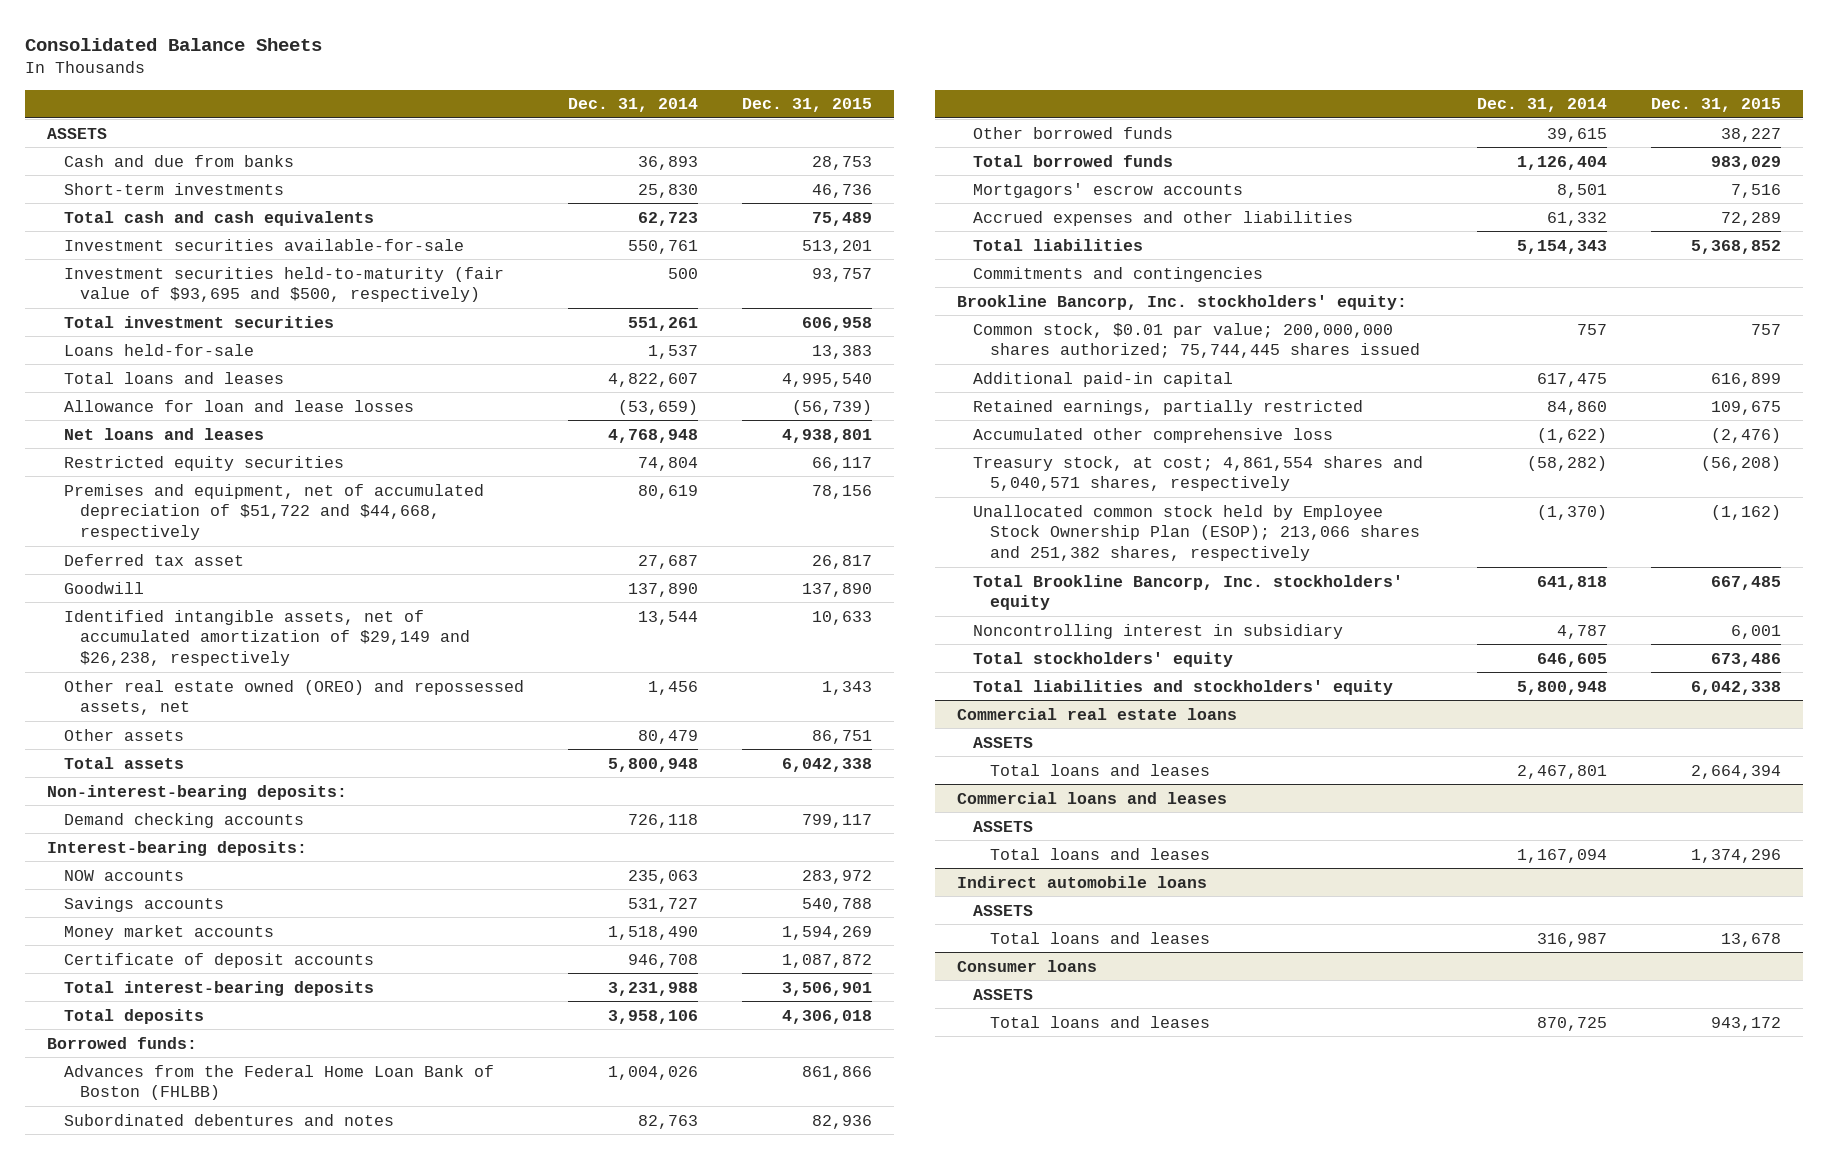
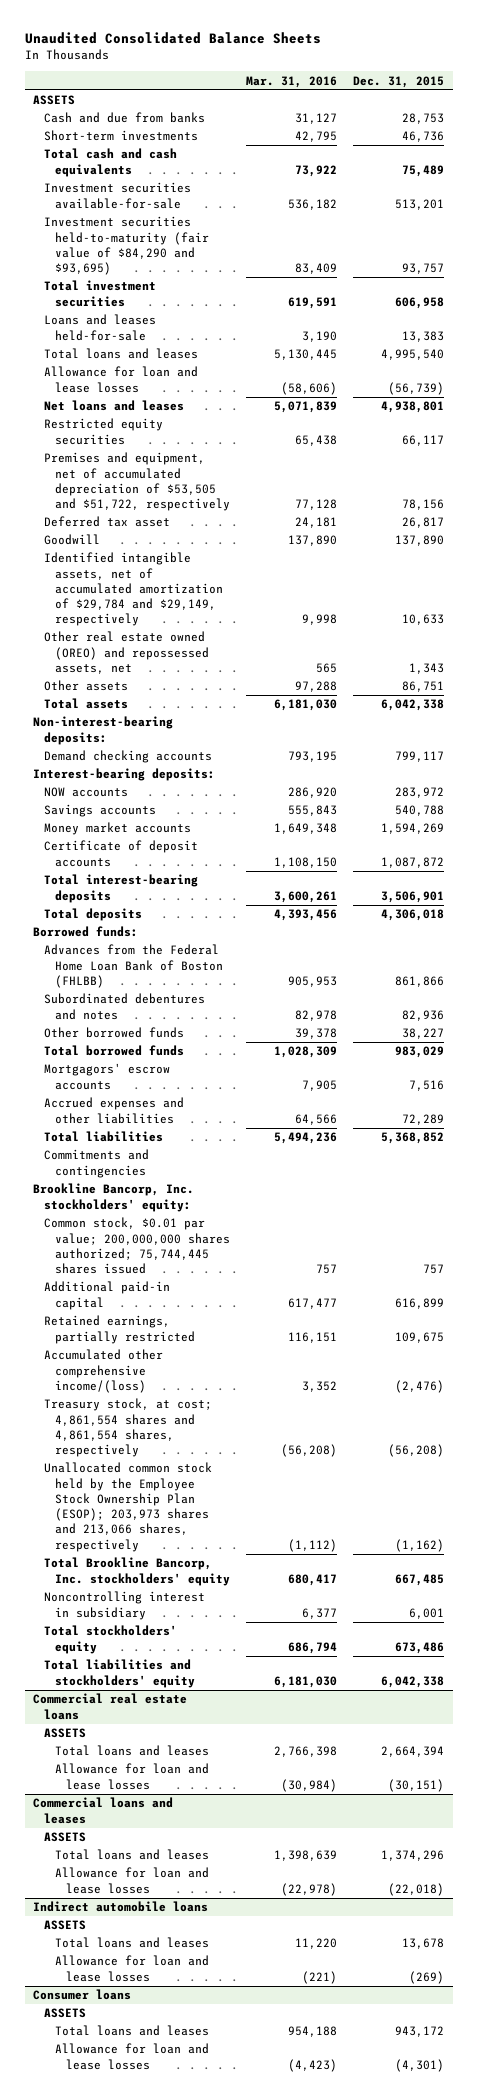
[25,37,323,51] Consolidated Balance Sheets -> [25,32,322,45] Unaudited Consolidated Balance Sheets
[567,98,698,113] Dec. 31, 2014 -> none
none -> [246,75,338,88] Mar. 31, 2016
[63,266,504,303] Investment securities held-to-maturity (fair value of $93,695 and $500, respectively) -> [43,216,209,276] Investment securities held-to-maturity (fair value of $84,290 and $93,695)
[63,343,254,356] Loans held-for-sale -> [43,314,156,341] Loans and leases held-for-sale
[63,483,484,541] Premises and equipment, net of accumulated depreciation of $51,722 and $44,668, respectively -> [43,452,230,512] Premises and equipment, net of accumulated depreciation of $53,505 and $51,722, respectively
[63,609,470,667] Identified intangible assets, net of accumulated amortization of $29,149 and $26,238, respectively -> [43,552,223,627] Identified intangible assets, net of accumulated amortization of $29,784 and $29,149, respectively
[973,427,1334,443] Accumulated other comprehensive loss -> [43,1349,163,1393] Accumulated other comprehensive income/(loss)
[973,455,1424,492] Treasury stock, at cost; 4,861,554 shares and 5,040,571 shares, respectively -> [43,1398,212,1458] Treasury stock, at cost; 4,861,554 shares and 4,861,554 shares, respectively
[973,504,1420,562] Unallocated common stock held by Employee Stock Ownership Plan (ESOP); 213,066 shares and 251,382 shares, respectively -> [43,1462,212,1552] Unallocated common stock held by the Employee Stock Ownership Plan (ESOP); 203,973 shares and 213,066 shares, respectively
none -> [54,1763,209,1790] Allowance for loan and lease losses
none -> [54,1867,209,1894] Allowance for loan and lease losses
none -> [54,1955,209,1982] Allowance for loan and lease losses
none -> [54,2043,209,2070] Allowance for loan and lease losses

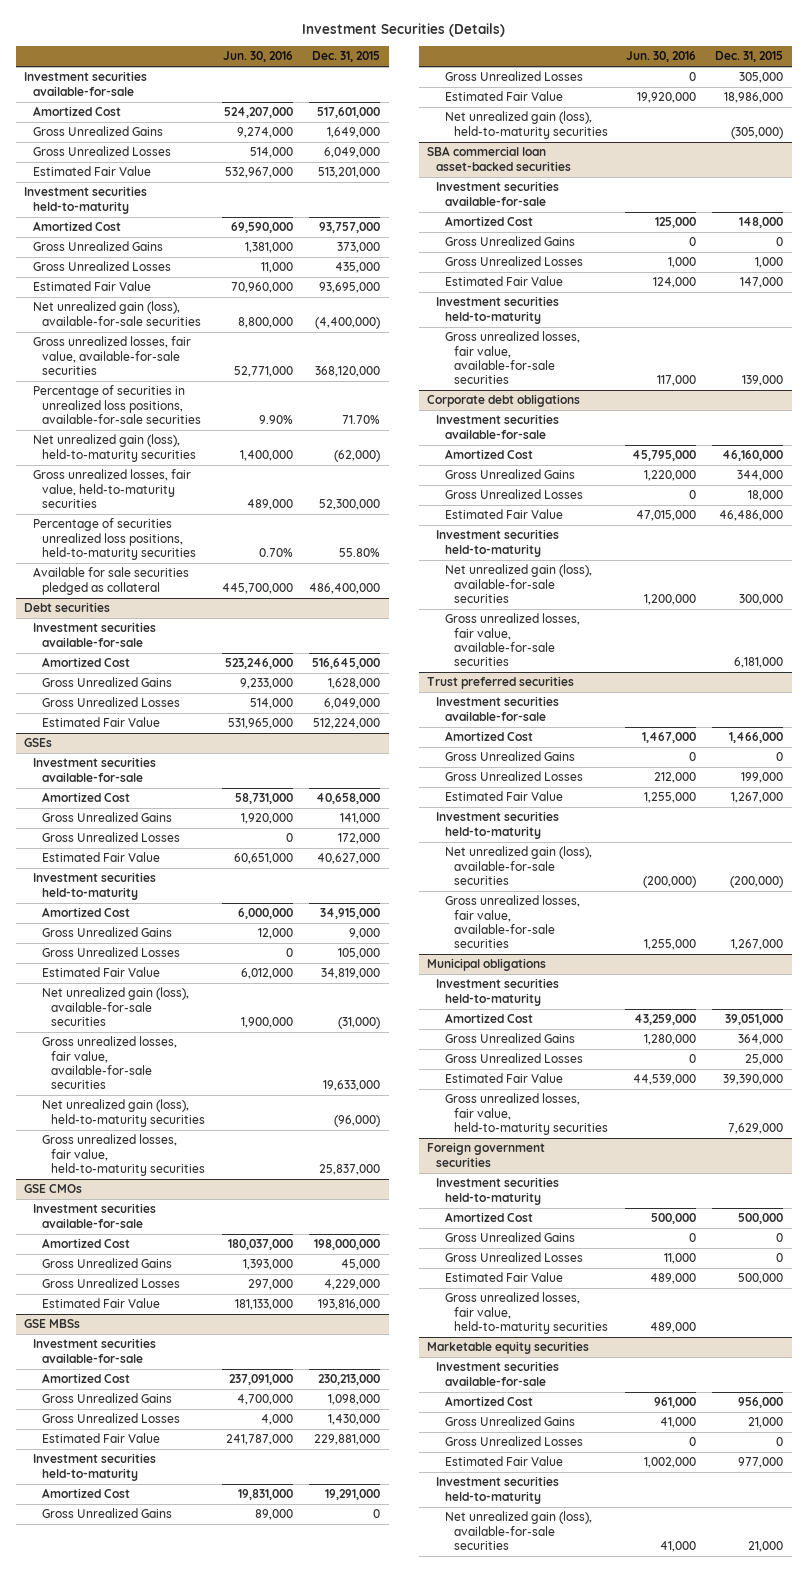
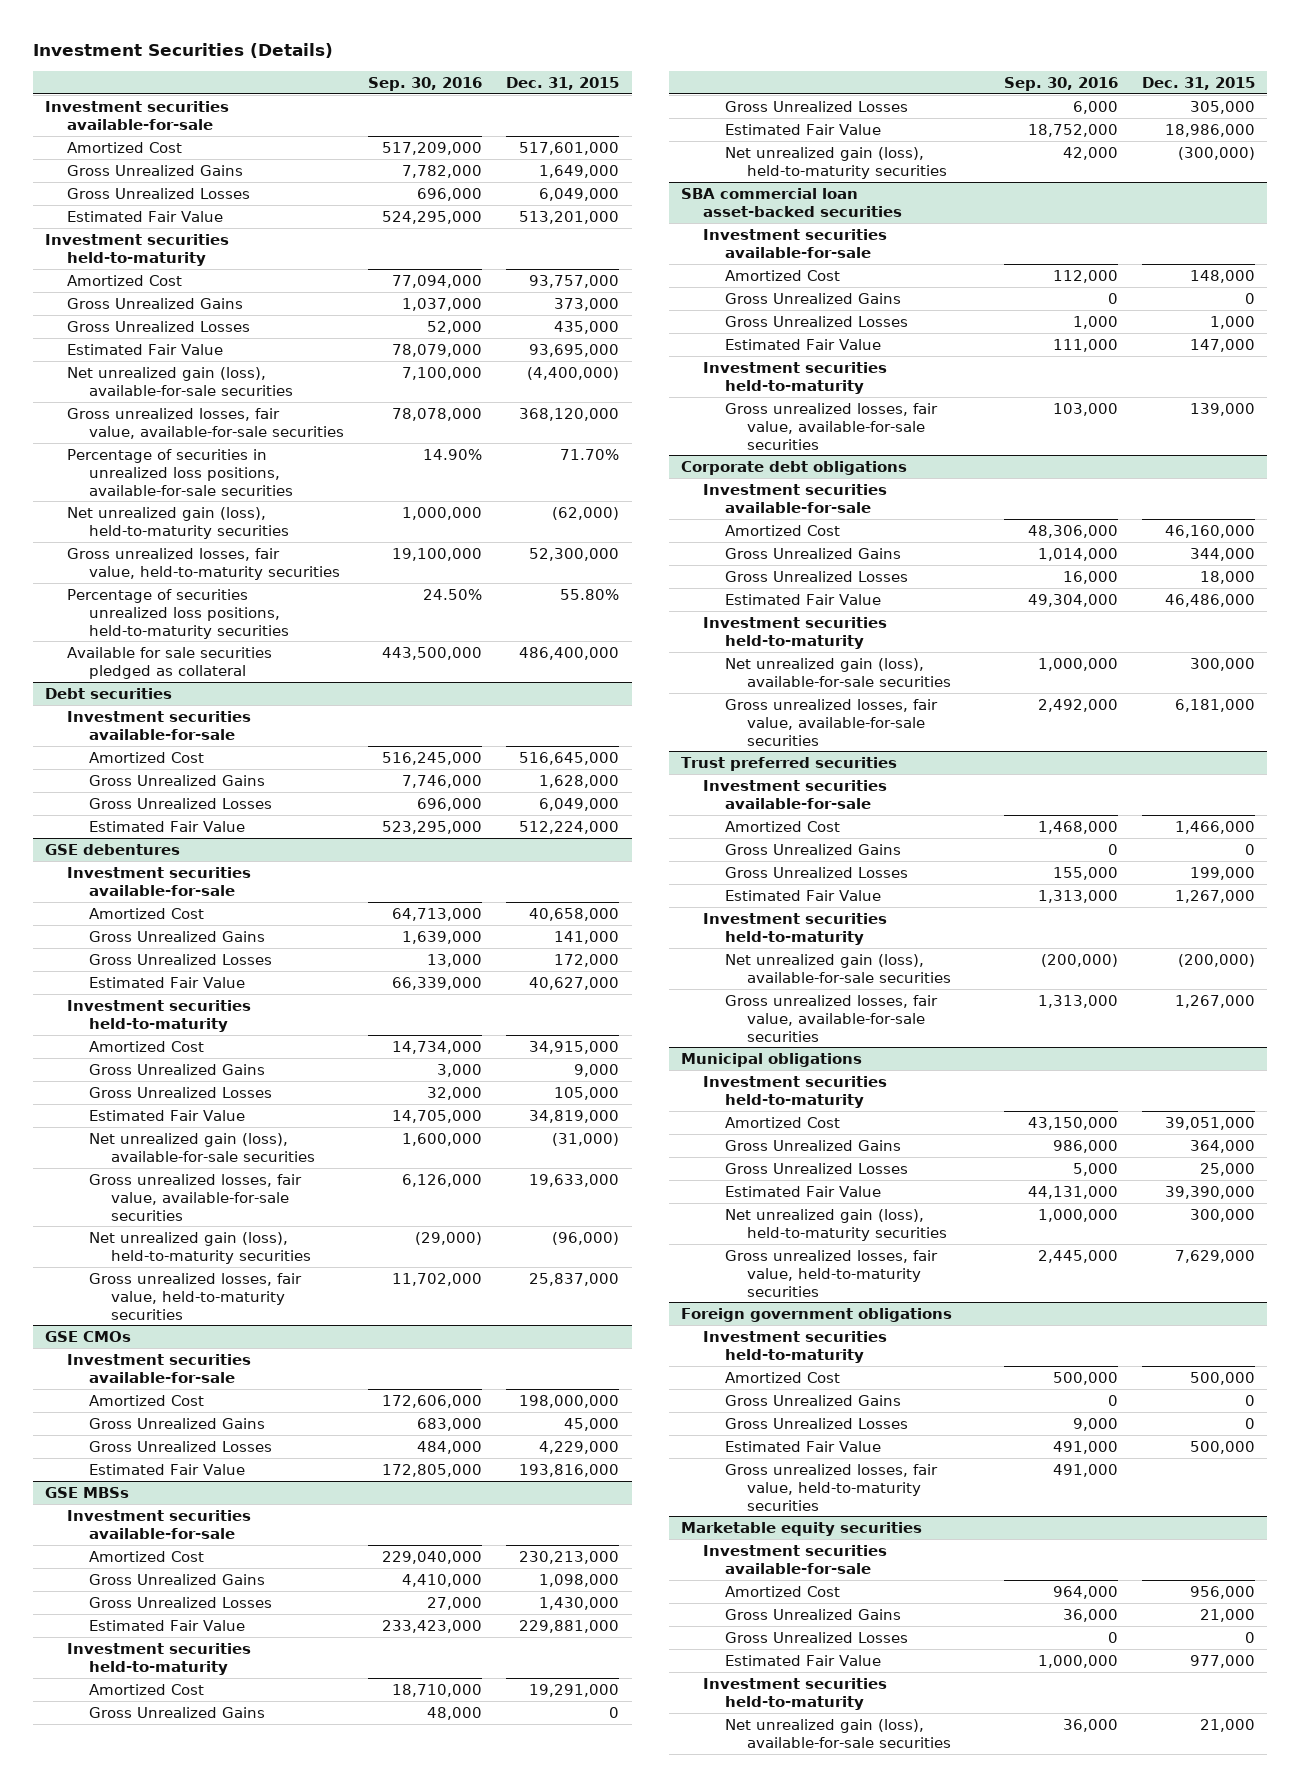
[222,51,293,63] Jun. 30, 2016 -> none
none -> [368,76,483,91] Sep. 30, 2016
[23,738,52,748] GSEs -> [45,843,181,855] GSE debentures
[731,126,784,139] (305,000) -> [1178,146,1256,160] (300,000)
none -> [724,1208,947,1241] Net unrealized gain (loss), held-to-maturity securities
[426,1142,545,1167] Foreign government securities -> [680,1307,952,1322] Foreign government obligations

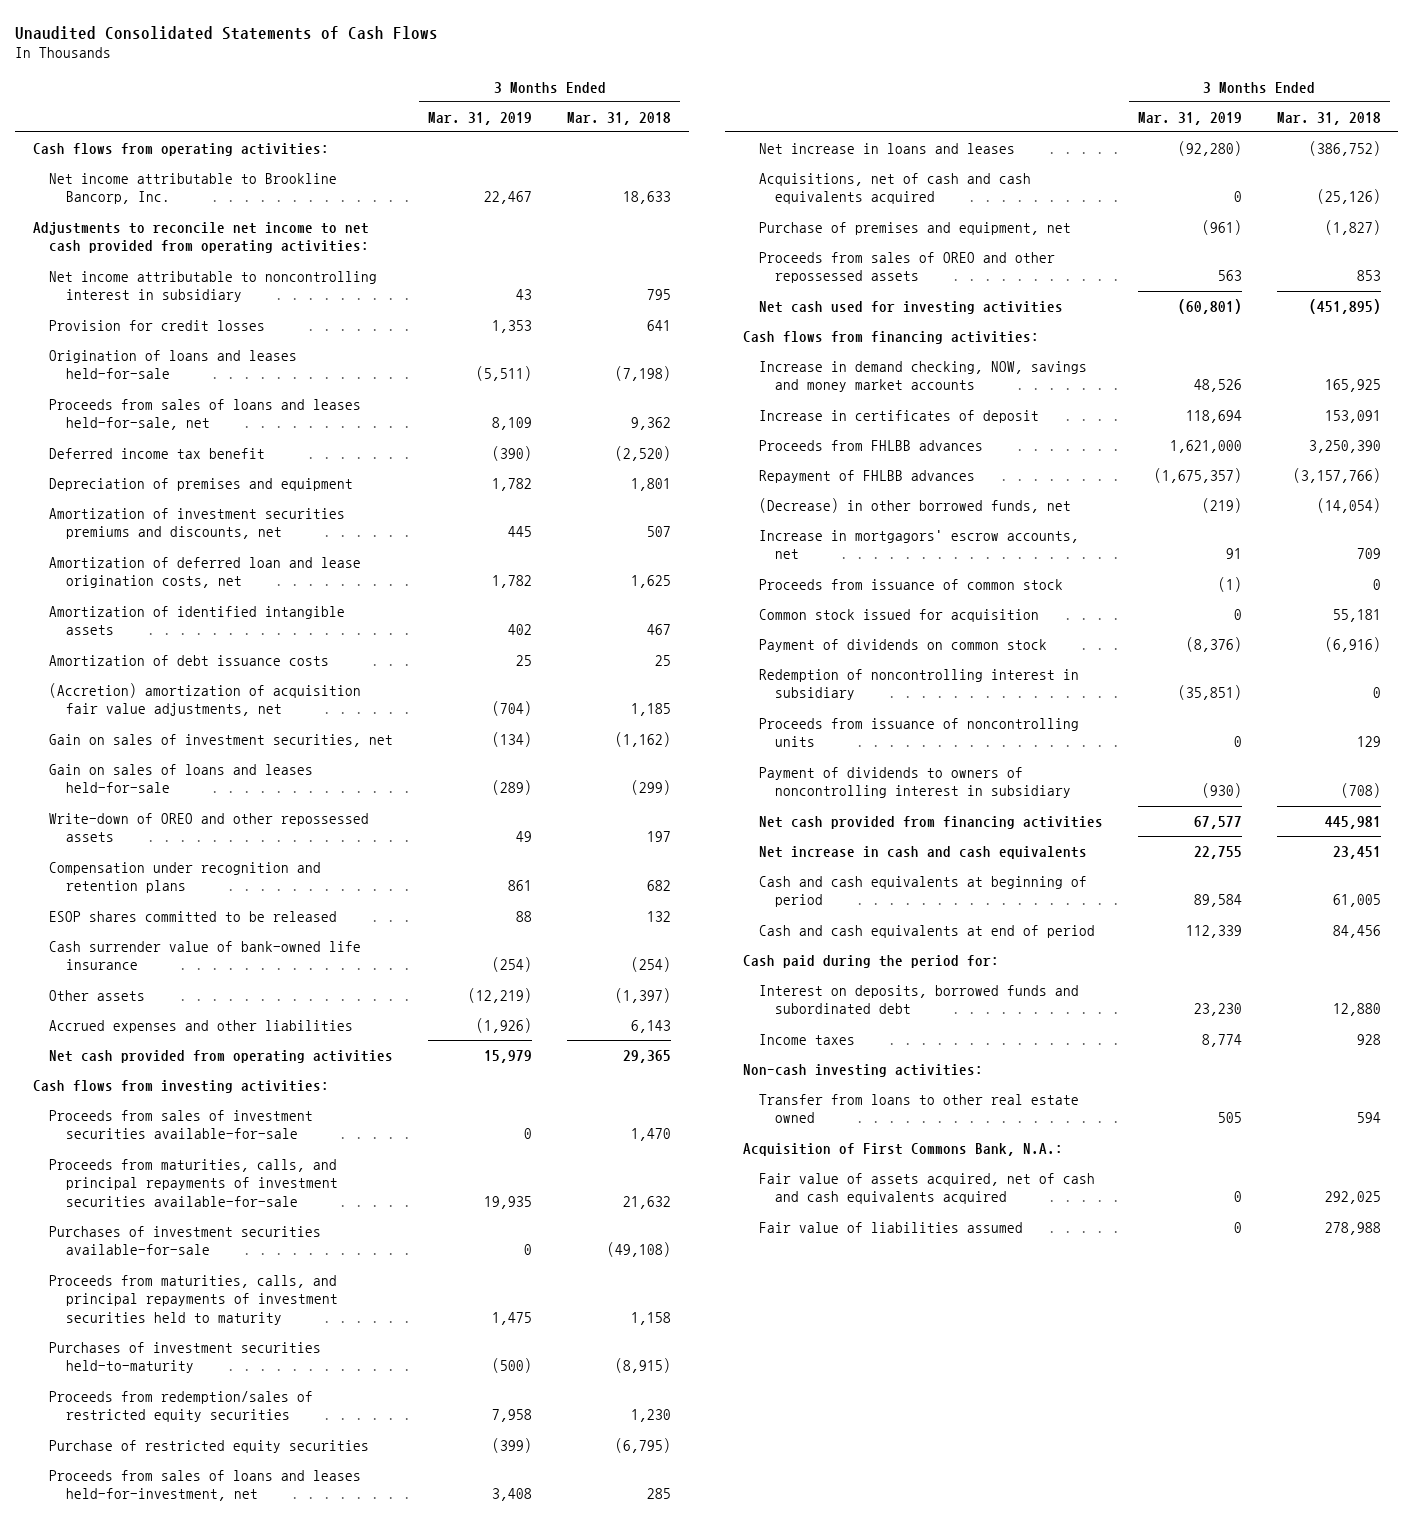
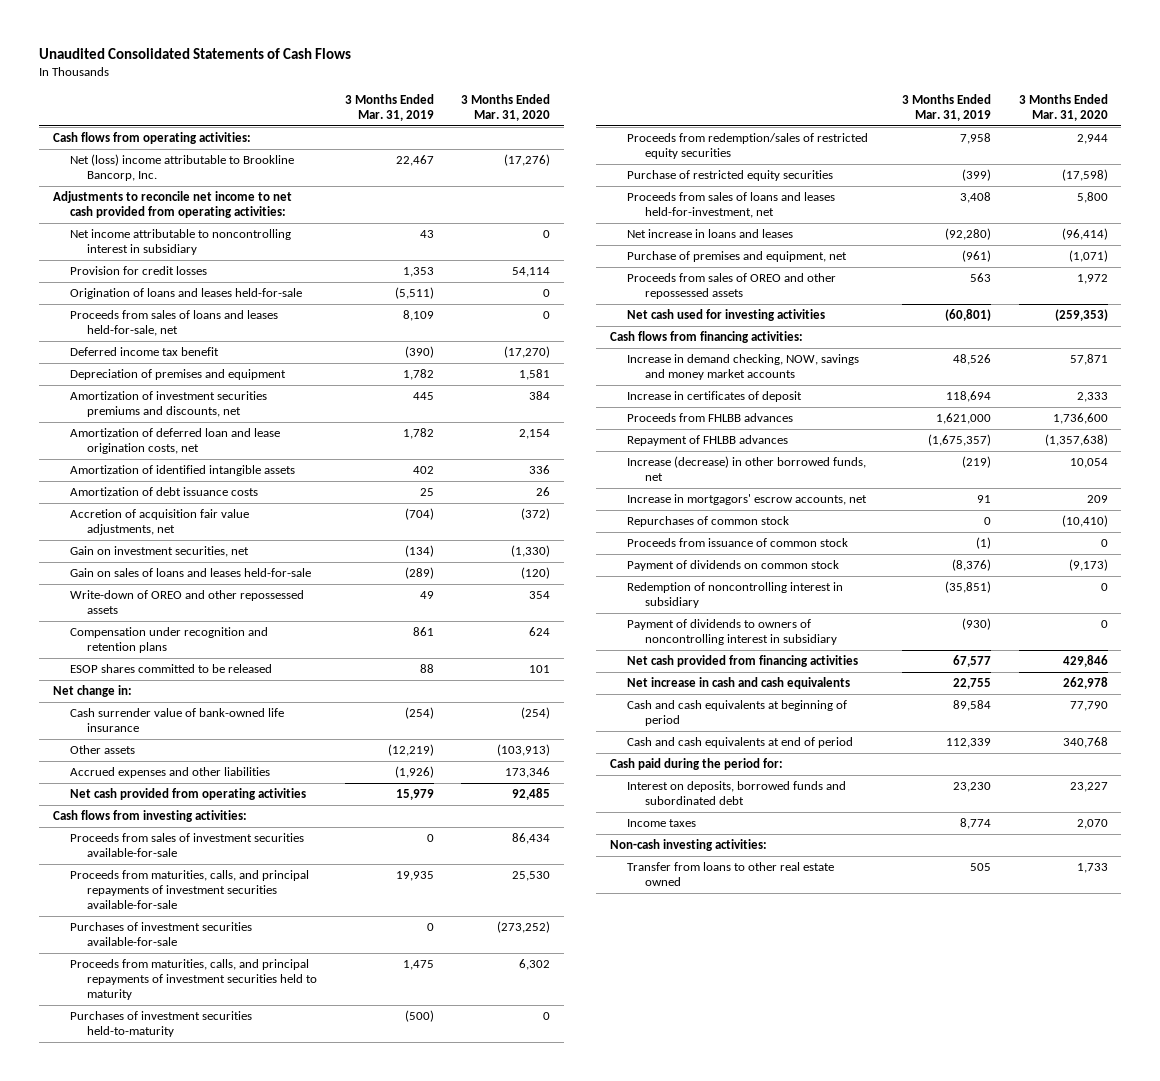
[567,111,672,125] Mar. 31, 2018 -> none
none -> [461,93,551,121] 3 Months Ended Mar. 31, 2020
[49,172,338,205] Net income attributable to Brookline Bancorp, Inc. -> [69,154,294,182] Net (loss) income attributable to Brookline Bancorp, Inc.
[49,682,362,717] (Accretion) amortization of acquisition fair value adjustments, net -> [69,509,249,536] Accretion of acquisition fair value adjustments, net
[49,733,394,747] Gain on sales of investment securities, net -> [69,546,249,558] Gain on investment securities, net
none -> [52,685,132,698] Net change in:
[758,172,1031,205] Acquisitions, net of cash and cash equivalents acquired -> none
[758,497,1071,513] (Decrease) in other borrowed funds, net -> [627,456,867,482] Increase (decrease) in other borrowed funds, net
none -> [627,516,790,528] Repurchases of common stock
[758,608,1039,622] Common stock issued for acquisition -> none
[758,717,1079,748] Proceeds from issuance of noncontrolling units -> none
[742,1142,1063,1156] Acquisition of First Commons Bank, N.A.: -> none
[758,1172,1095,1205] Fair value of assets acquired, net of cash and cash equivalents acquired -> none
[758,1221,1023,1233] Fair value of liabilities assumed -> none

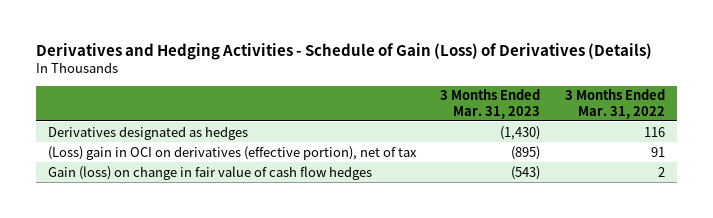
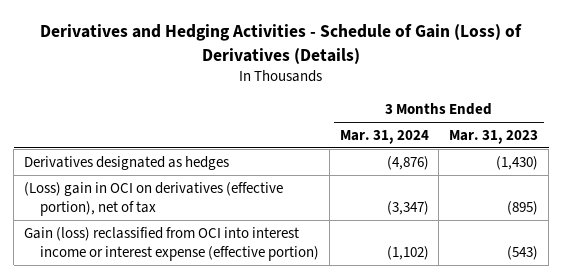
[564,89,665,119] 3 Months Ended Mar. 31, 2022 -> none
none -> [339,129,429,144] Mar. 31, 2024
[47,165,372,180] Gain (loss) on change in fair value of cash flow hedges -> [23,226,319,261] Gain (loss) reclassified from OCI into interest income or interest expense (effective portion)

